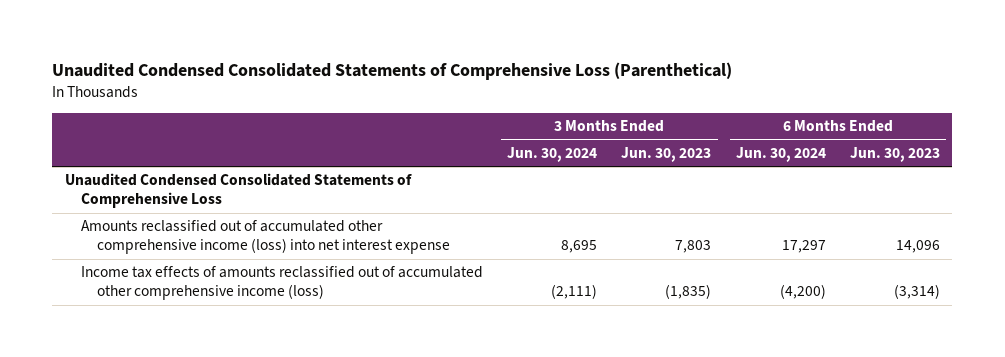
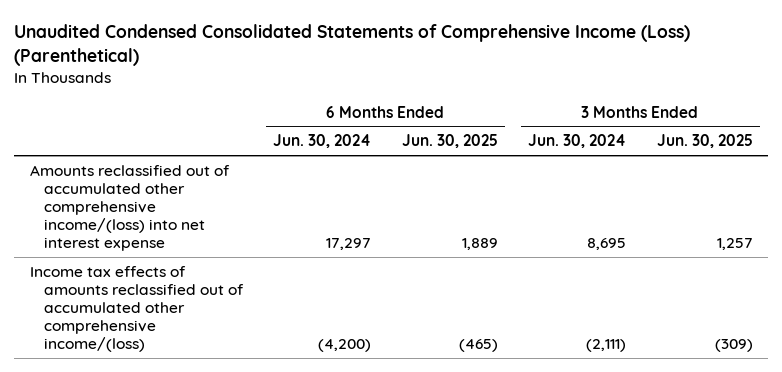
[52,62,733,81] Unaudited Condensed Consolidated Statements of Comprehensive Loss (Parenthetical) -> [14,24,691,66] Unaudited Condensed Consolidated Statements of Comprehensive Income (Loss) (Parenthetical)
[621,146,712,162] Jun. 30, 2023 -> none
[850,146,941,162] Jun. 30, 2023 -> none
none -> [401,134,498,149] Jun. 30, 2025
none -> [656,134,753,149] Jun. 30, 2025
[64,173,412,209] Unaudited Condensed Consolidated Statements of Comprehensive Loss -> none
[80,220,451,255] Amounts reclassified out of accumulated other comprehensive income (loss) into net interest expense -> [29,164,230,252] Amounts reclassified out of accumulated other comprehensive income/(loss) into net interest expense
[80,266,483,301] Income tax effects of amounts reclassified out of accumulated other comprehensive income (loss) -> [29,265,244,353] Income tax effects of amounts reclassified out of accumulated other comprehensive income/(loss)

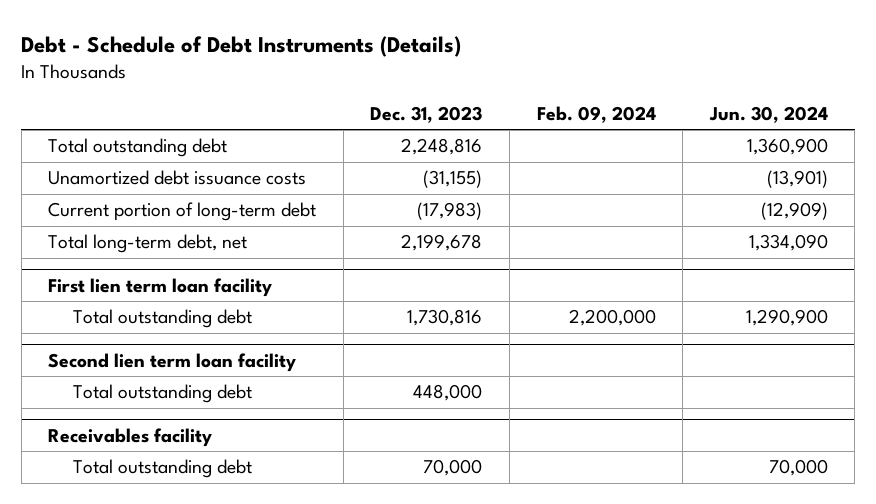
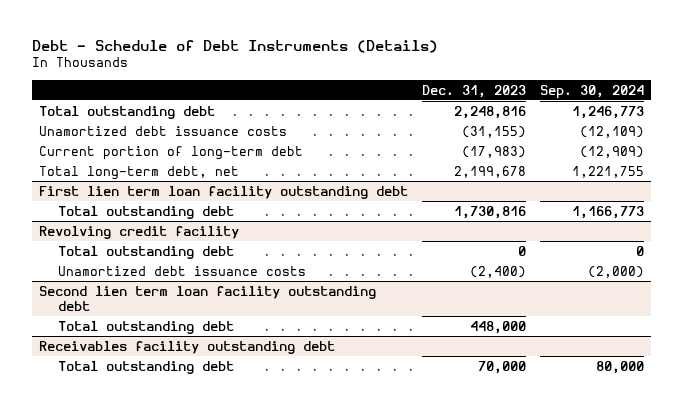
[536,105,656,123] Feb. 09, 2024 -> none
[708,105,828,123] Jun. 30, 2024 -> none
none -> [539,84,644,99] Sep. 30, 2024
[48,277,273,297] First lien term loan facility -> [38,185,408,199] First lien term loan facility outstanding debt
none -> [38,225,239,239] Revolving credit facility
none -> [57,245,234,259] Total outstanding debt
none -> [57,265,306,276] Unamortized debt issuance costs
[48,352,297,372] Second lien term loan facility -> [38,285,376,311] Second lien term loan facility outstanding debt
[48,427,213,447] Receivables facility -> [38,340,335,354] Receivables facility outstanding debt

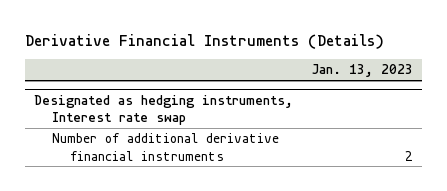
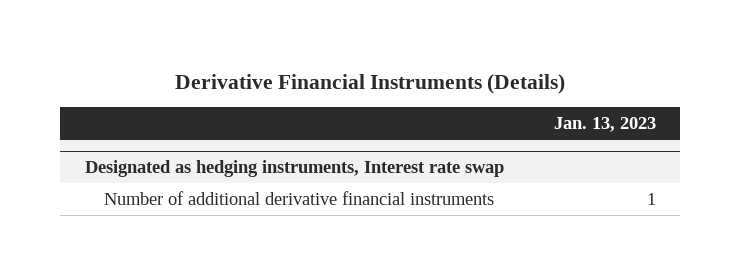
[404,150,413,161] 2 -> [646,192,656,205] 1

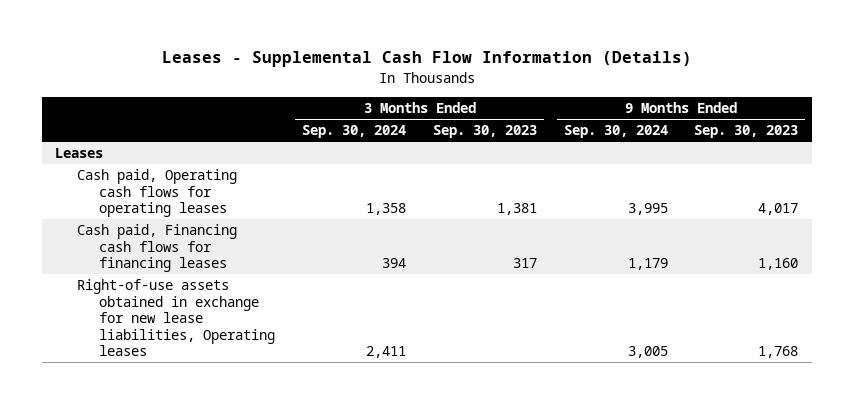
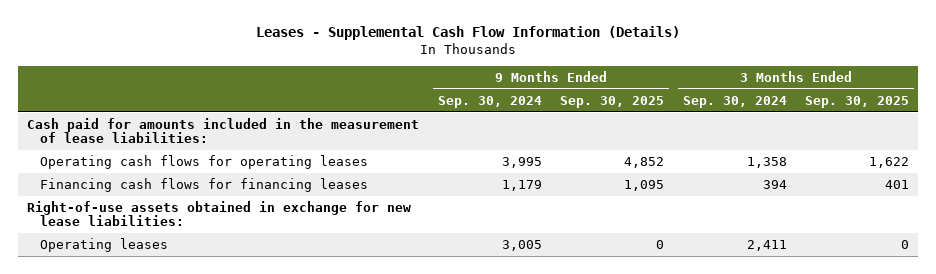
[432,125,537,139] Sep. 30, 2023 -> none
[694,125,799,139] Sep. 30, 2023 -> none
none -> [560,95,665,108] Sep. 30, 2025
none -> [804,95,909,108] Sep. 30, 2025
[54,148,103,159] Leases -> none
none -> [27,117,420,144] Cash paid for amounts included in the measurement of lease liabilities:
[77,169,238,218] Cash paid, Operating cash flows for operating leases -> [39,154,368,169] Operating cash flows for operating leases
[77,224,238,273] Cash paid, Financing cash flows for financing leases -> [39,177,368,192] Financing cash flows for financing leases
none -> [27,200,412,227] Right-of-use assets obtained in exchange for new lease liabilities:
[77,279,276,357] Right-of-use assets obtained in exchange for new lease liabilities, Operating leases -> [39,237,168,252] Operating leases

